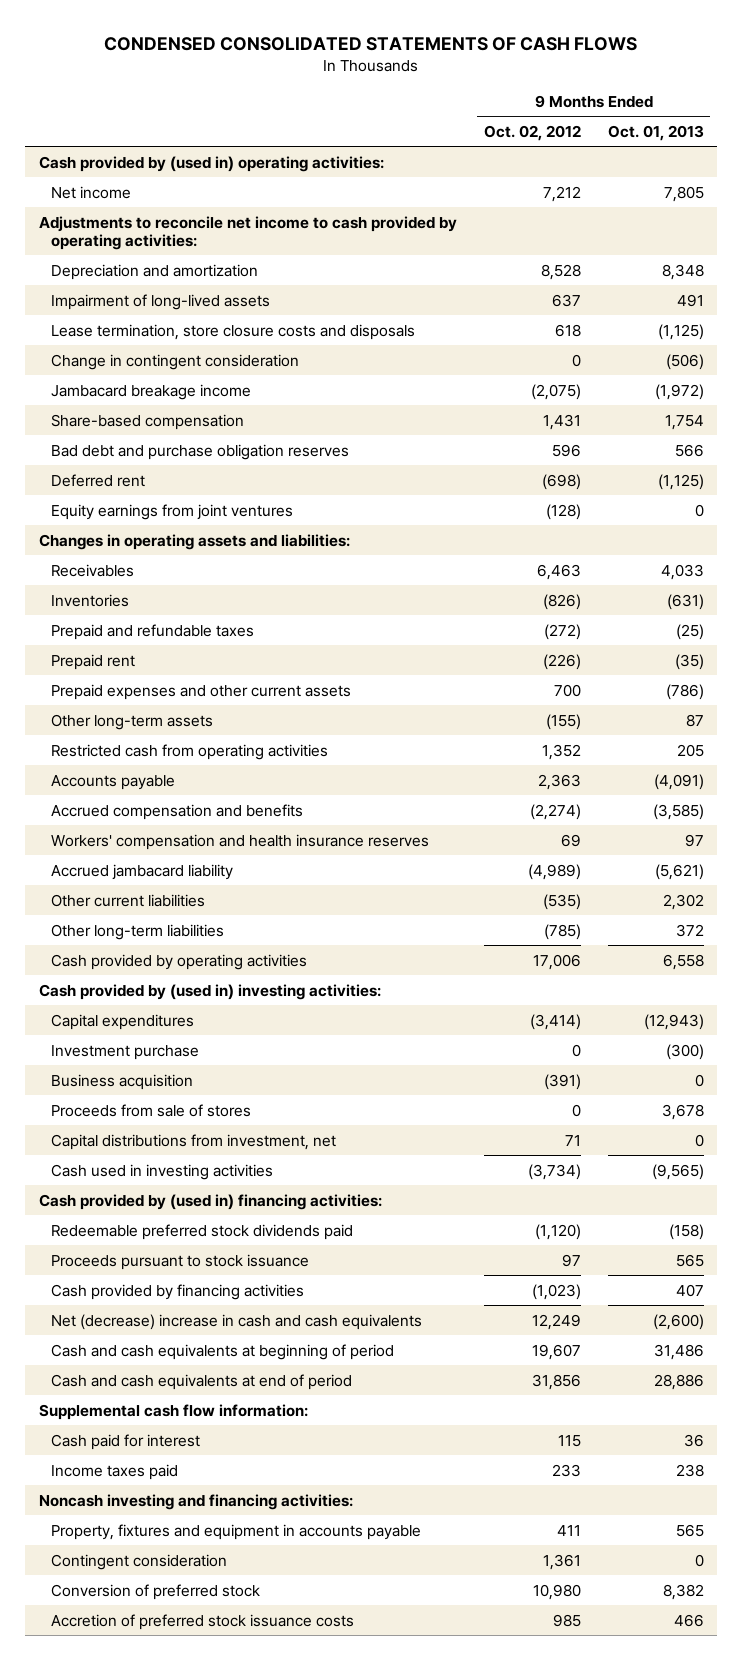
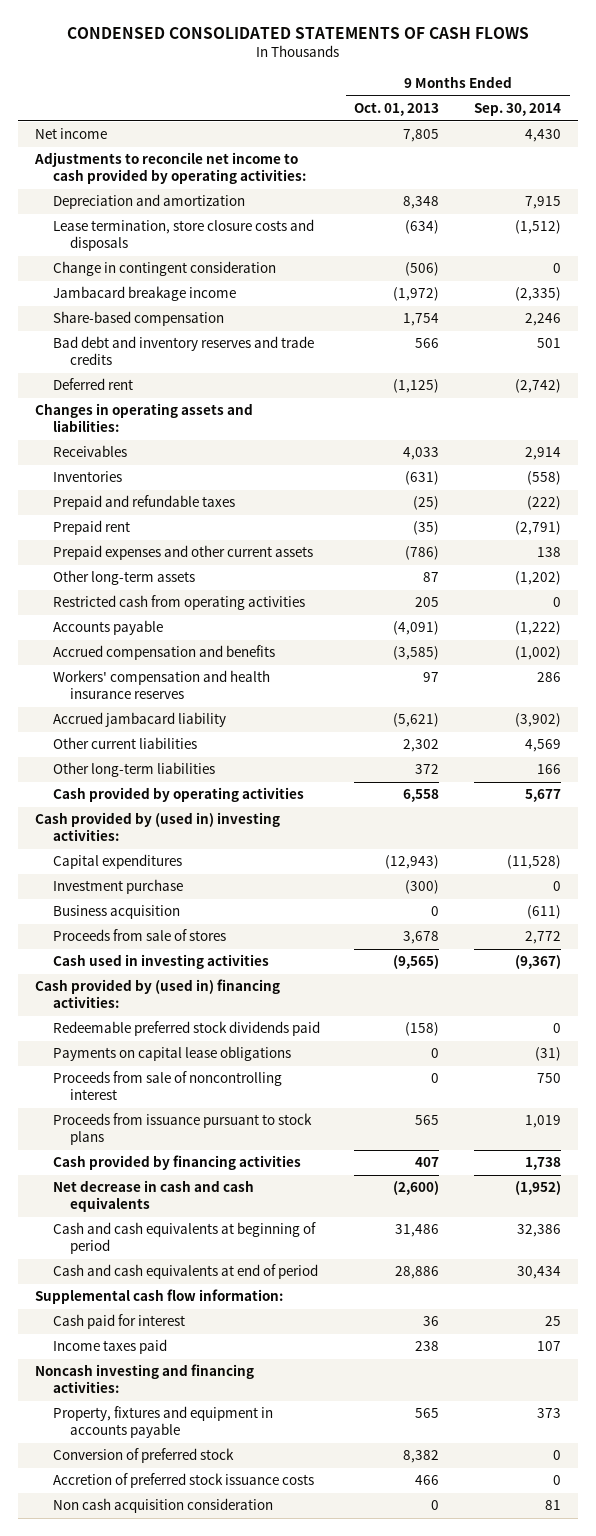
[483,124,581,141] Oct. 02, 2012 -> none
none -> [474,103,562,117] Sep. 30, 2014
[38,155,384,172] Cash provided by (used in) operating activities: -> none
[50,293,270,310] Impairment of long-lived assets -> none
[657,323,704,340] (1,125) -> [405,220,440,235] (634)
[50,443,349,460] Bad debt and purchase obligation reserves -> [52,336,314,365] Bad debt and inventory reserves and trade credits
[50,503,293,520] Equity earnings from joint ventures -> none
[50,1133,336,1150] Capital distributions from investment, net -> none
none -> [52,1046,291,1062] Payments on capital lease obligations
none -> [52,1071,282,1100] Proceeds from sale of noncontrolling interest
[50,1253,309,1270] Proceeds pursuant to stock issuance -> [52,1113,312,1145] Proceeds from issuance pursuant to stock plans
[50,1313,422,1330] Net (decrease) increase in cash and cash equivalents -> [52,1180,254,1212] Net decrease in cash and cash equivalents
[50,1553,227,1570] Contingent consideration -> none
none -> [52,1498,273,1514] Non cash acquisition consideration

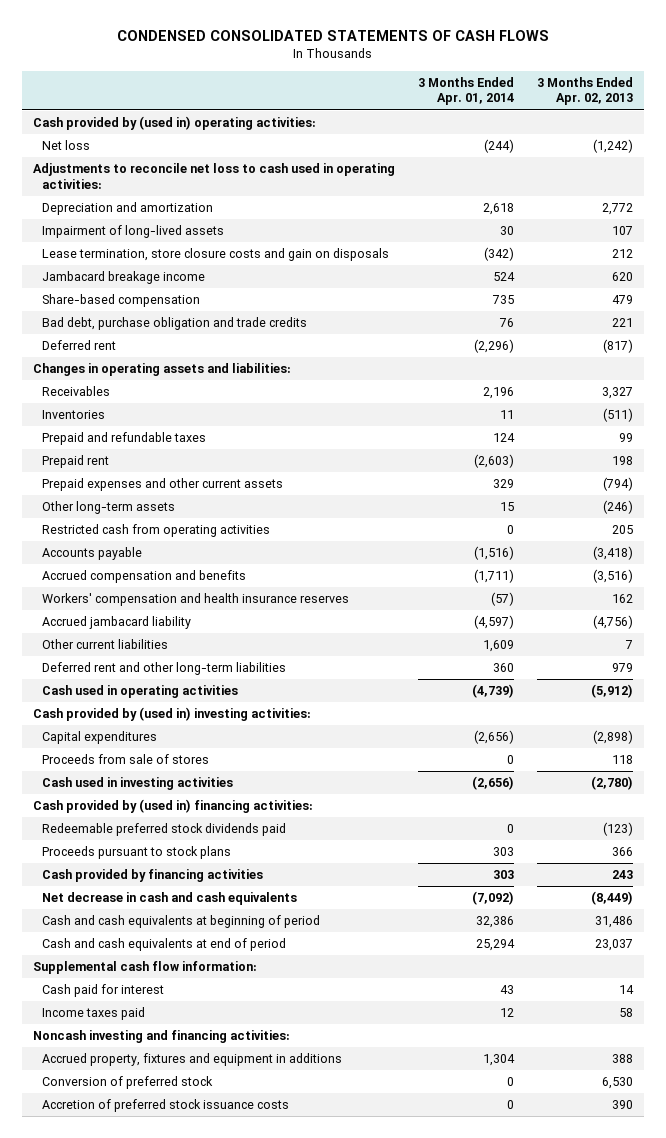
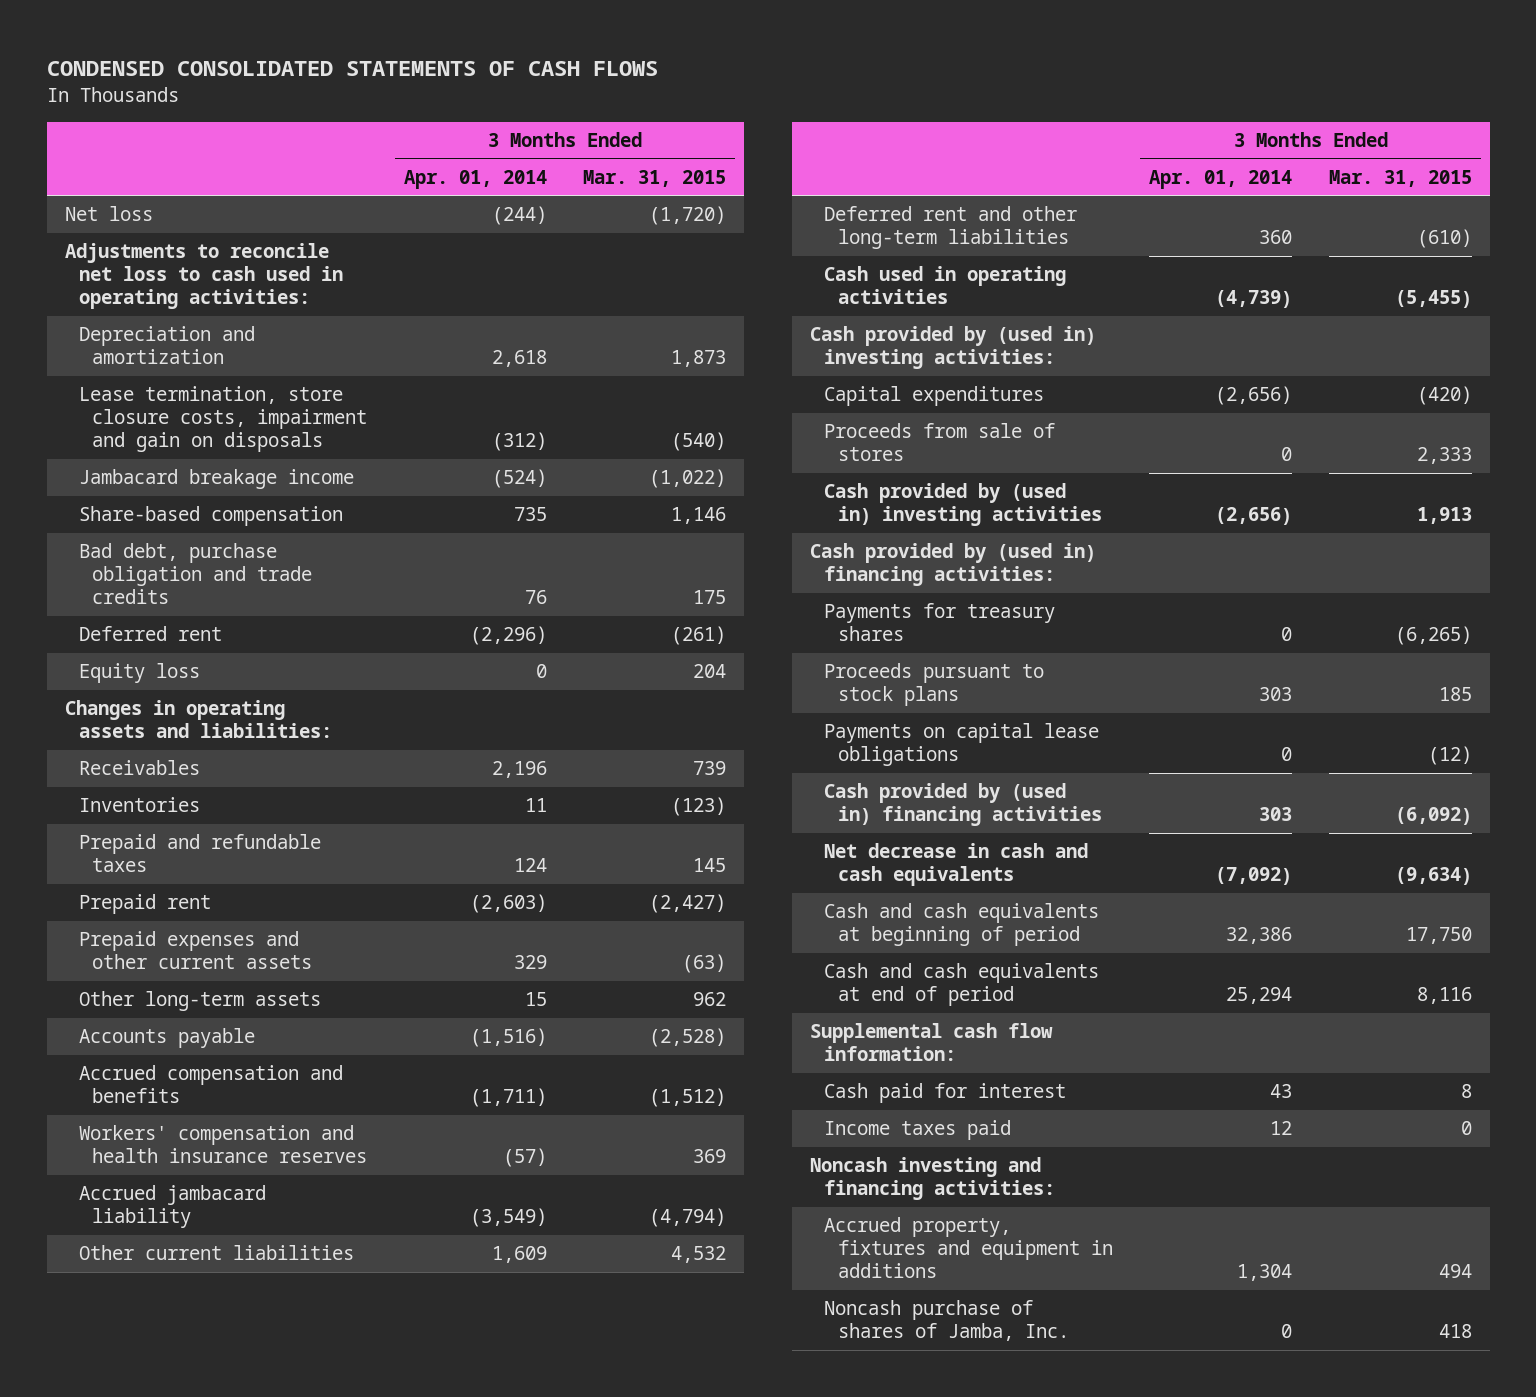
[536,76,633,106] 3 Months Ended Apr. 02, 2013 -> none
none -> [583,169,727,187] Mar. 31, 2015
[32,116,316,131] Cash provided by (used in) operating activities: -> none
[42,225,225,239] Impairment of long-lived assets -> none
[42,248,390,262] Lease termination, store closure costs and gain on disposals -> [78,386,368,452] Lease termination, store closure costs, impairment and gain on disposals
[483,247,514,262] (342) -> [491,431,547,451] (312)
[492,272,515,282] 524 -> [491,469,547,489] (524)
none -> [78,663,200,684] Equity loss
[42,524,271,538] Restricted cash from operating activities -> none
[473,615,514,630] (4,597) -> [469,1208,547,1228] (3,549)
[42,777,234,791] Cash used in investing activities -> [824,483,1103,527] Cash provided by (used in) investing activities
[42,823,287,837] Redeemable preferred stock dividends paid -> none
none -> [824,603,1056,642] Payments for treasury shares
none -> [824,723,1100,767] Payments on capital lease obligations
[42,869,264,883] Cash provided by financing activities -> [824,783,1103,827] Cash provided by (used in) financing activities
[42,1076,214,1090] Conversion of preferred stock -> none
[42,1099,290,1113] Accretion of preferred stock issuance costs -> none
none -> [824,1300,1070,1342] Noncash purchase of shares of Jamba, Inc.

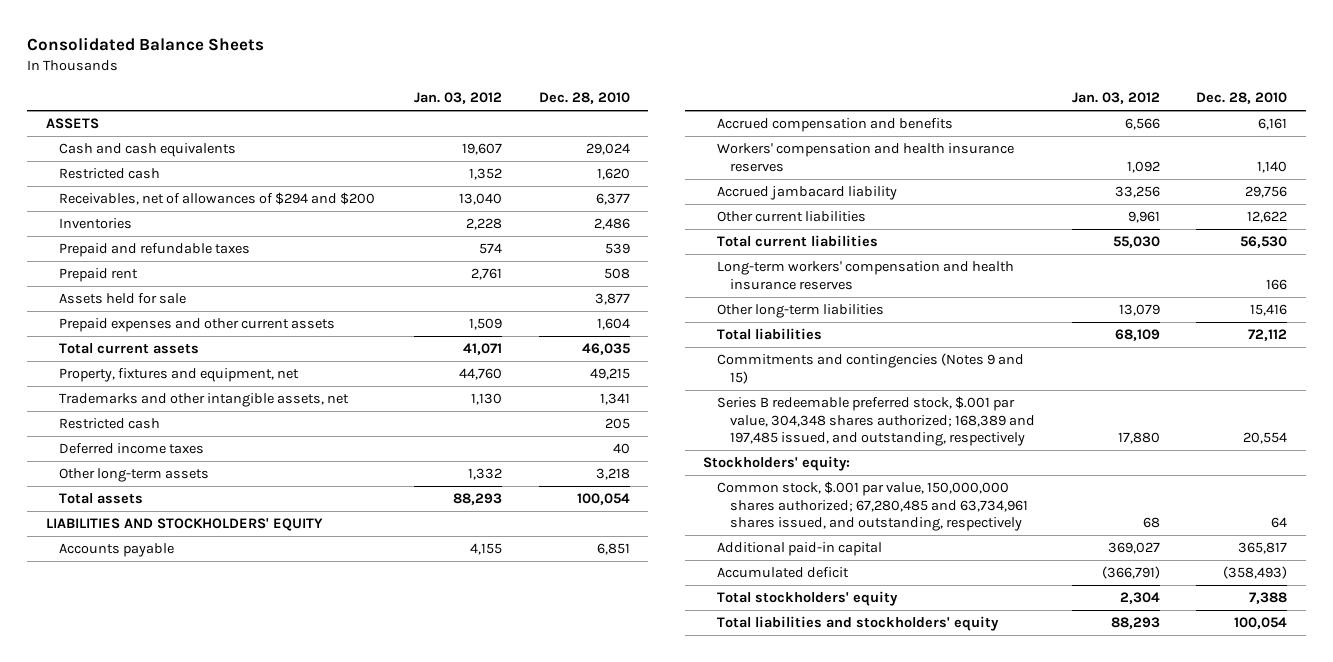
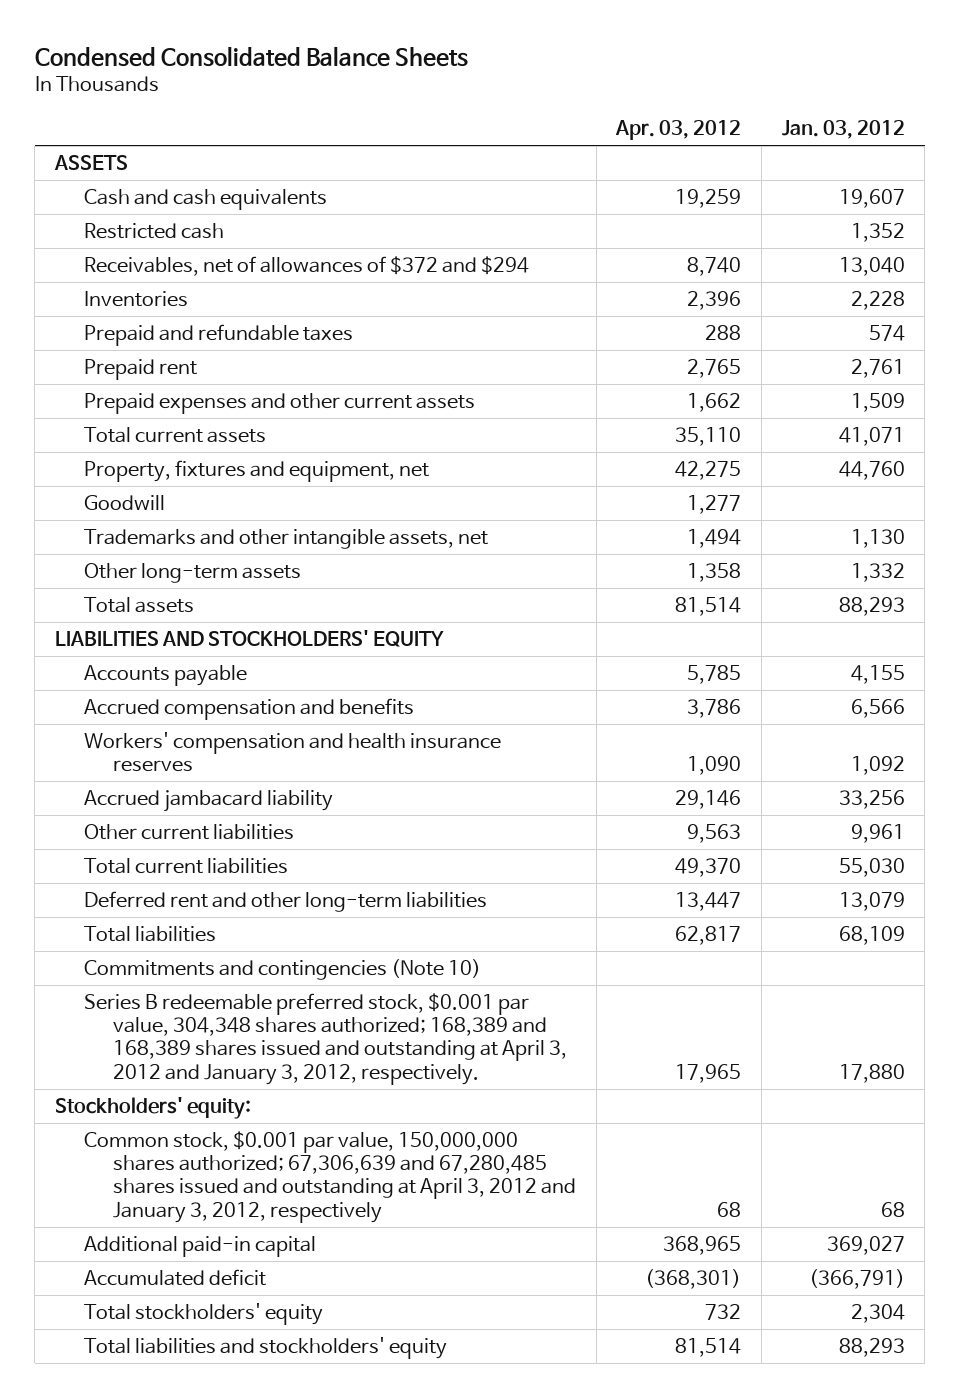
[27,37,265,52] Consolidated Balance Sheets -> [34,46,468,68] Condensed Consolidated Balance Sheets
[538,92,630,105] Dec. 28, 2010 -> none
none -> [615,120,742,141] Apr. 03, 2012
[58,192,375,206] Receivables, net of allowances of $294 and $200 -> [84,256,530,277] Receivables, net of allowances of $372 and $294
[58,293,186,305] Assets held for sale -> none
none -> [84,495,166,511] Goodwill
[58,418,160,430] Restricted cash -> none
[58,443,204,455] Deferred income taxes -> none
[716,261,1014,290] Long-term workers' compensation and health insurance reserves -> none
[716,304,884,319] Other long-term liabilities -> [84,891,488,913] Deferred rent and other long-term liabilities
[716,353,1024,384] Commitments and contingencies (Notes 9 and 15) -> [84,959,482,981] Commitments and contingencies (Note 10)
[716,396,1035,446] Series B redeemable preferred stock, $.001 par value, 304,348 shares authorized; 168,389 and 197,485 issued, and outstanding, respectively -> [84,993,568,1085] Series B redeemable preferred stock, $0.001 par value, 304,348 shares authorized; 168,389 and 168,389 shares issued and outstanding at April 3, 2012 and January 3, 2012, respectively.
[716,481,1028,531] Common stock, $.001 par value, 150,000,000 shares authorized; 67,280,485 and 63,734,961 shares issued, and outstanding, respectively -> [84,1131,577,1223] Common stock, $0.001 par value, 150,000,000 shares authorized; 67,306,639 and 67,280,485 shares issued and outstanding at April 3, 2012 and January 3, 2012, respectively

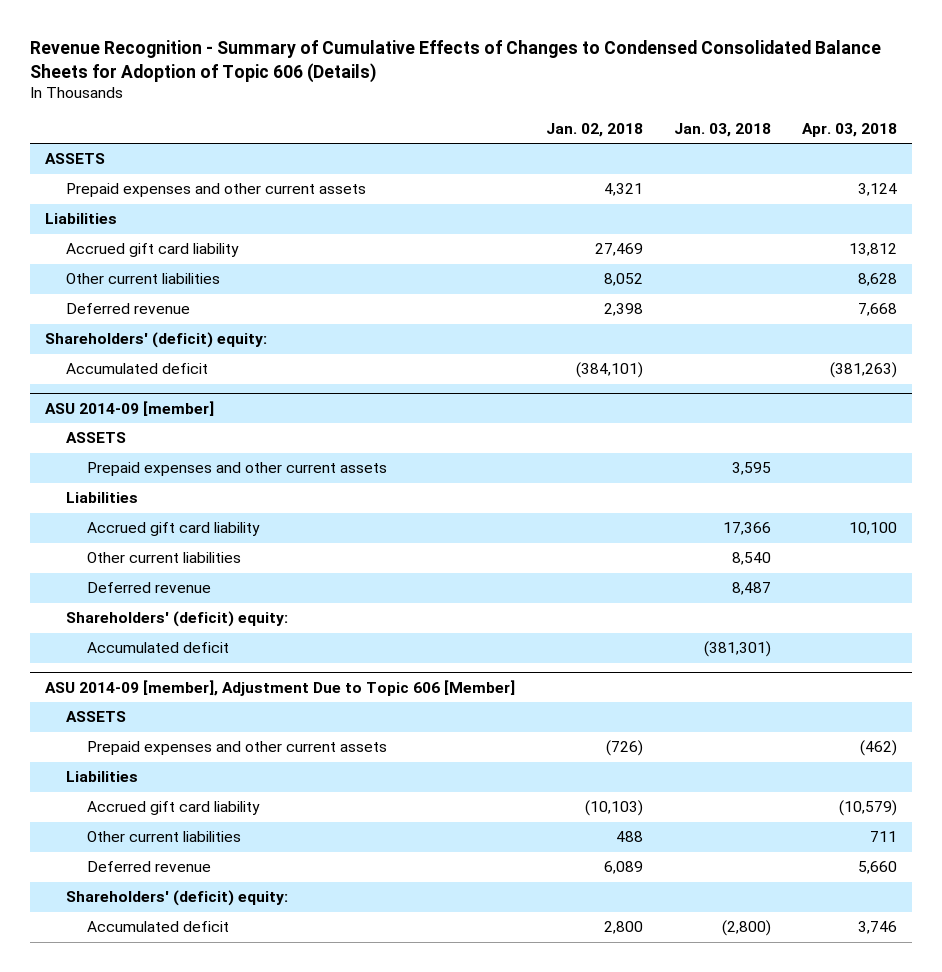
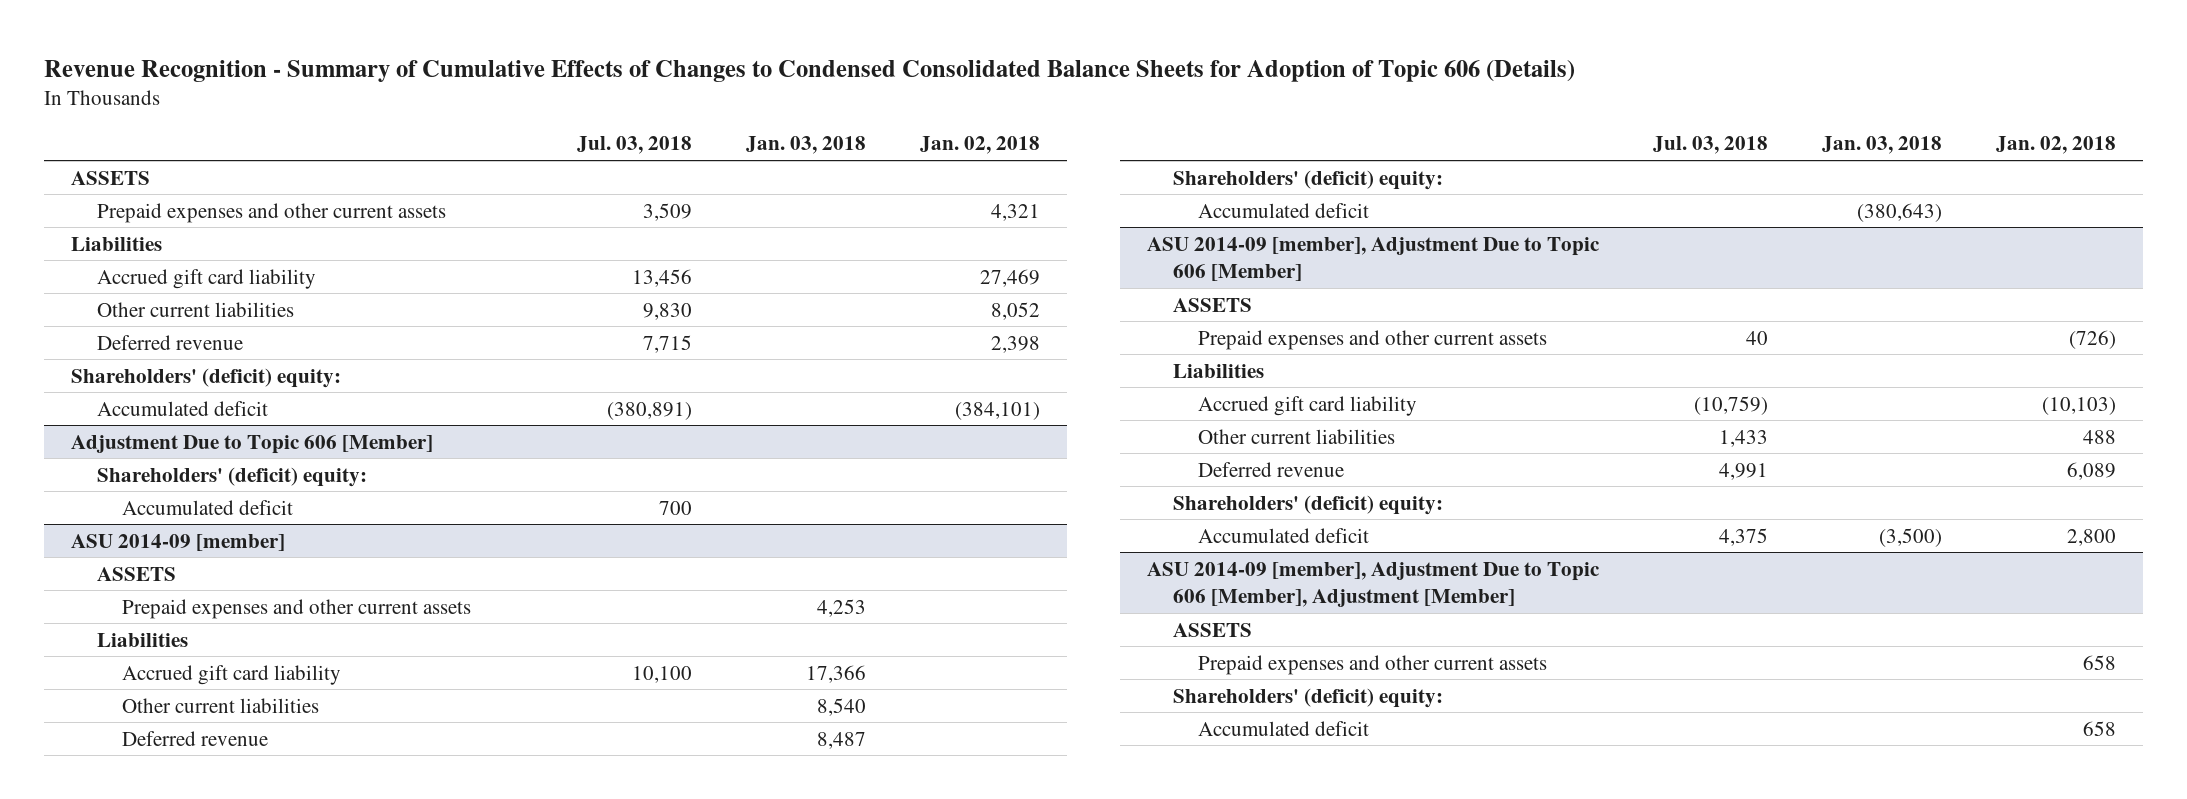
[801,122,897,137] Apr. 03, 2018 -> none
none -> [577,136,693,155] Jul. 03, 2018
none -> [71,434,434,454] Adjustment Due to Topic 606 [Member]
none -> [96,466,367,487] Shareholders' (deficit) equity:
none -> [122,499,294,515] Accumulated deficit
[731,462,771,476] 3,595 -> [817,598,867,617] 4,253
[703,641,771,658] (381,301) -> [1857,202,1943,222] (380,643)
[721,920,771,937] (2,800) -> [1879,527,1943,547] (3,500)
none -> [1147,561,1601,607] ASU 2014-09 [member], Adjustment Due to Topic 606 [Member], Adjustment [Member]
none -> [1172,622,1252,637] ASSETS
none -> [1197,654,1547,675] Prepaid expenses and other current assets
none -> [1172,687,1443,708] Shareholders' (deficit) equity:
none -> [1197,720,1369,736] Accumulated deficit

